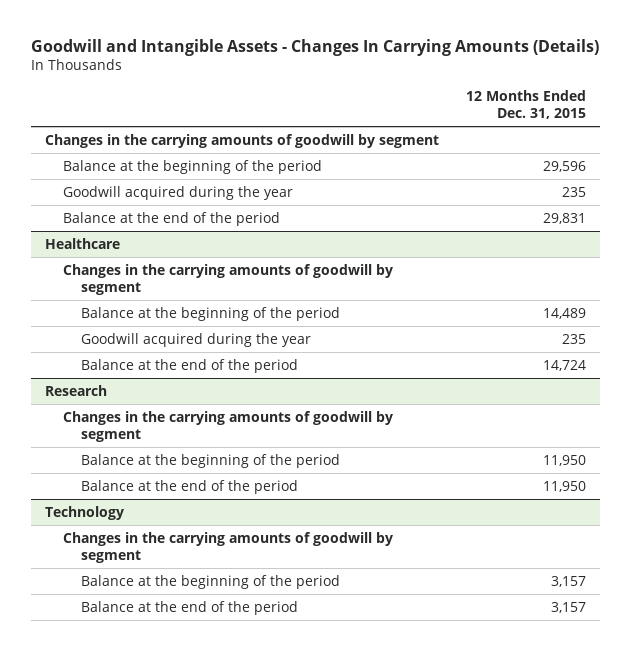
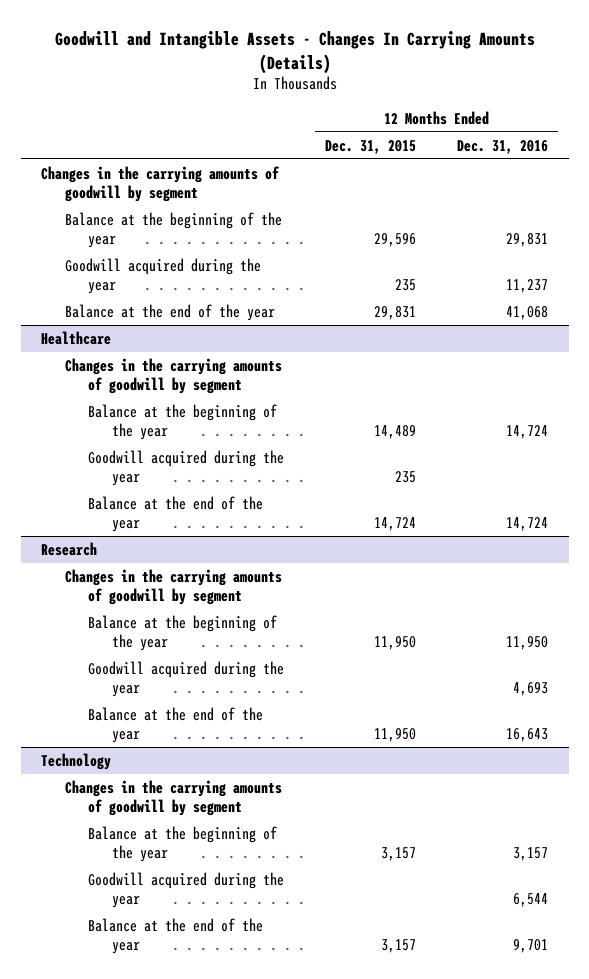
none -> [457,139,549,154] Dec. 31, 2016
[62,159,322,174] Balance at the beginning of the period -> [64,211,282,248] Balance at the beginning of the year
[62,211,280,226] Balance at the end of the period -> [64,303,275,321] Balance at the end of the year
[80,306,340,321] Balance at the beginning of the period -> [88,403,278,440] Balance at the beginning of the year
[80,358,298,373] Balance at the end of the period -> [88,495,264,532] Balance at the end of the year
[80,453,340,468] Balance at the beginning of the period -> [88,614,278,651] Balance at the beginning of the year
none -> [88,660,285,697] Goodwill acquired during the year
[80,479,298,494] Balance at the end of the period -> [88,706,264,743] Balance at the end of the year
[80,574,340,589] Balance at the beginning of the period -> [88,825,278,862] Balance at the beginning of the year
none -> [88,871,285,908] Goodwill acquired during the year
[80,600,298,615] Balance at the end of the period -> [88,917,264,954] Balance at the end of the year

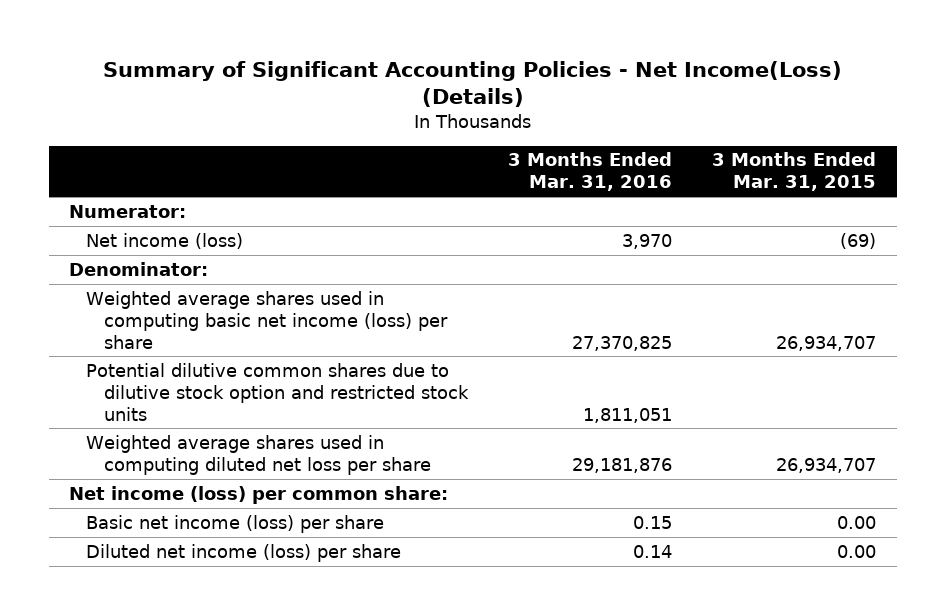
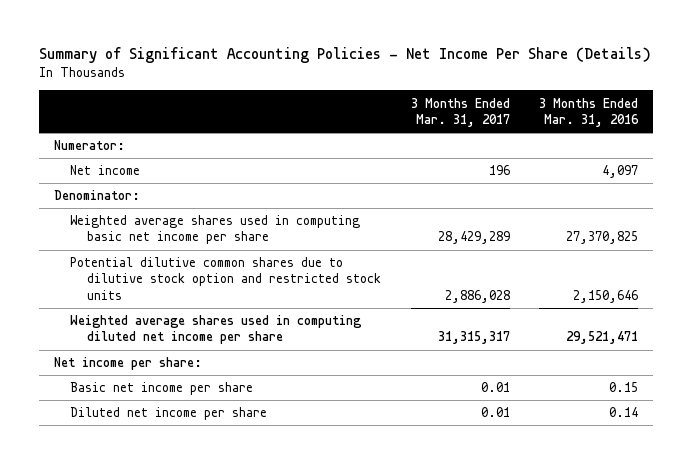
[102,60,842,108] Summary of Significant Accounting Policies - Net Income(Loss) (Details) -> [38,47,651,64] Summary of Significant Accounting Policies - Net Income Per Share (Details)
[712,152,877,192] 3 Months Ended Mar. 31, 2015 -> none
none -> [410,97,510,127] 3 Months Ended Mar. 31, 2017
[86,232,244,249] Net income (loss) -> [70,165,141,176] Net income
[621,233,672,249] 3,970 -> [601,165,638,179] 4,097
[86,290,448,349] Weighted average shares used in computing basic net income (loss) per share -> [70,215,361,245] Weighted average shares used in computing basic net income per share
[582,407,672,423] 1,811,051 -> [572,289,638,303] 2,150,646
[86,434,431,475] Weighted average shares used in computing diluted net loss per share -> [70,315,363,345] Weighted average shares used in computing diluted net income per share
[571,457,672,473] 29,181,876 -> [565,331,638,345] 29,521,471
[69,485,449,504] Net income (loss) per common share: -> [53,357,202,371] Net income per share:
[86,514,385,533] Basic net income (loss) per share -> [70,382,254,396] Basic net income per share
[86,543,402,562] Diluted net income (loss) per share -> [70,407,268,421] Diluted net income per share

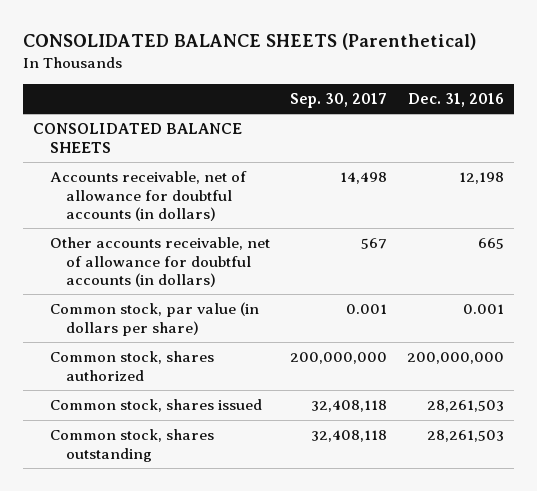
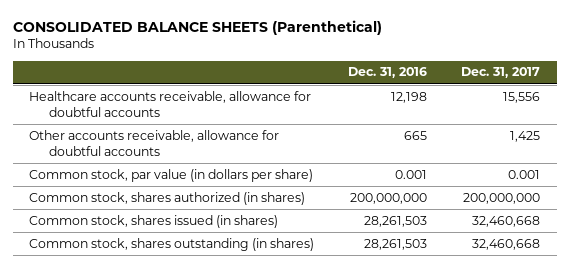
[289,92,387,108] Sep. 30, 2017 -> none
none -> [460,67,540,79] Dec. 31, 2017
[32,123,242,153] CONSOLIDATED BALANCE SHEETS -> none
[49,171,247,221] Accounts receivable, net of allowance for doubtful accounts (in dollars) -> [29,90,312,117] Healthcare accounts receivable, allowance for doubtful accounts
[49,237,270,287] Other accounts receivable, net of allowance for doubtful accounts (in dollars) -> [29,129,280,156] Other accounts receivable, allowance for doubtful accounts
[49,351,214,381] Common stock, shares authorized -> [29,191,306,205] Common stock, shares authorized (in shares)
[49,399,262,413] Common stock, shares issued -> [29,214,279,228] Common stock, shares issued (in shares)
[49,429,214,462] Common stock, shares outstanding -> [29,237,315,251] Common stock, shares outstanding (in shares)

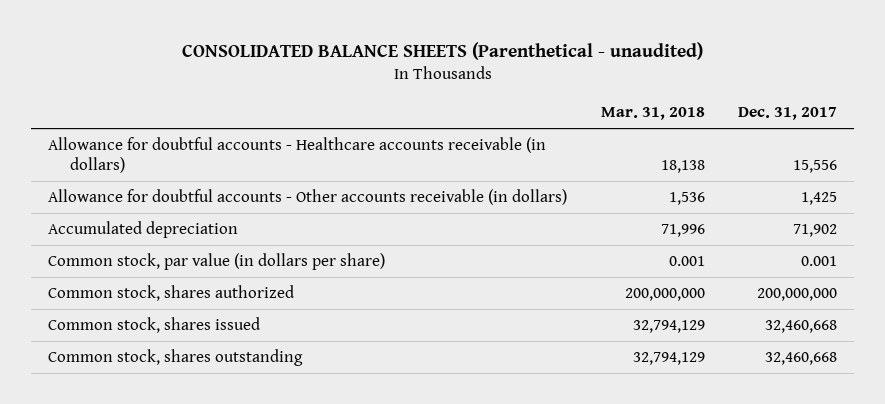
[12,19,382,35] CONSOLIDATED BALANCE SHEETS (Parenthetical) -> [181,41,703,60] CONSOLIDATED BALANCE SHEETS (Parenthetical - unaudited)
[348,67,428,79] Dec. 31, 2016 -> none
none -> [600,107,705,121] Mar. 31, 2018
[29,90,312,117] Healthcare accounts receivable, allowance for doubtful accounts -> [47,137,546,174] Allowance for doubtful accounts - Healthcare accounts receivable (in dollars)
[29,129,280,156] Other accounts receivable, allowance for doubtful accounts -> [47,189,567,206] Allowance for doubtful accounts - Other accounts receivable (in dollars)
none -> [47,221,238,239] Accumulated depreciation
[29,191,306,205] Common stock, shares authorized (in shares) -> [47,285,294,302] Common stock, shares authorized
[29,214,279,228] Common stock, shares issued (in shares) -> [47,317,260,334] Common stock, shares issued
[29,237,315,251] Common stock, shares outstanding (in shares) -> [47,349,303,367] Common stock, shares outstanding

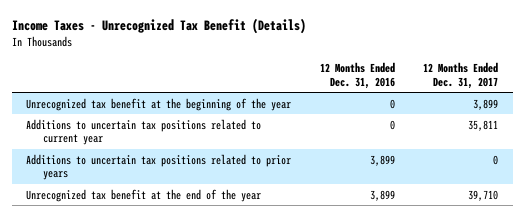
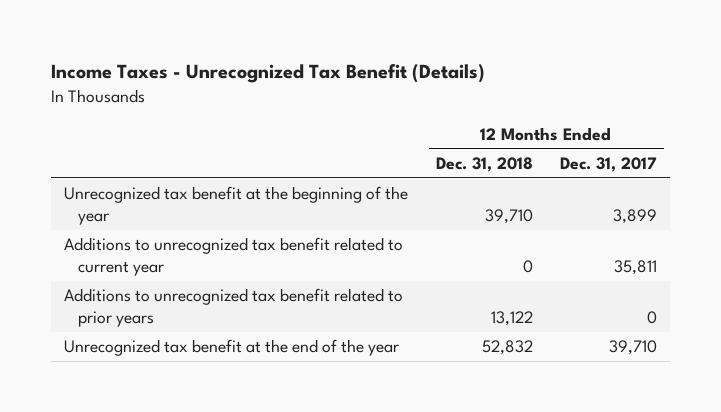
[319,61,395,89] 12 Months Ended Dec. 31, 2016 -> none
none -> [435,156,533,172] Dec. 31, 2018
[26,118,262,146] Additions to uncertain tax positions related to current year -> [64,237,404,276] Additions to unrecognized tax benefit related to current year
[26,153,292,181] Additions to uncertain tax positions related to prior years -> [64,288,404,327] Additions to unrecognized tax benefit related to prior years

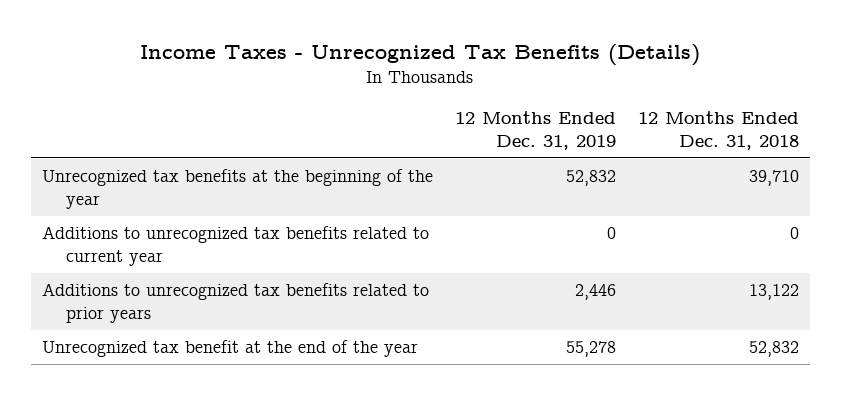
[50,64,485,84] Income Taxes - Unrecognized Tax Benefit (Details) -> [140,43,701,66] Income Taxes - Unrecognized Tax Benefits (Details)
[559,156,657,172] Dec. 31, 2017 -> none
none -> [454,111,616,150] 12 Months Ended Dec. 31, 2019
[64,186,409,225] Unrecognized tax benefit at the beginning of the year -> [41,169,433,210] Unrecognized tax benefits at the beginning of the year
[64,237,404,276] Additions to unrecognized tax benefit related to current year -> [41,226,429,267] Additions to unrecognized tax benefits related to current year
[64,288,404,327] Additions to unrecognized tax benefit related to prior years -> [41,283,429,324] Additions to unrecognized tax benefits related to prior years

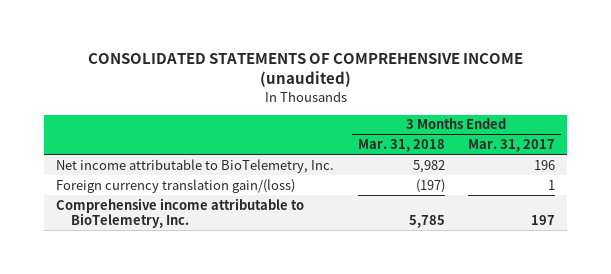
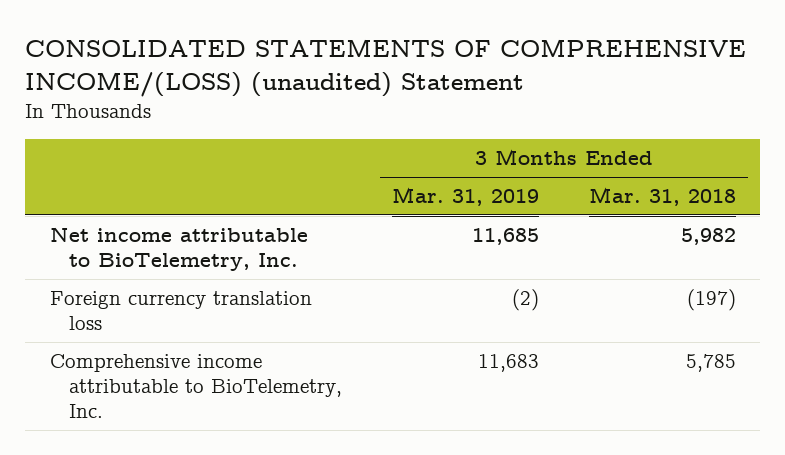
[87,53,523,88] CONSOLIDATED STATEMENTS OF COMPREHENSIVE INCOME (unaudited) -> [24,39,746,97] CONSOLIDATED STATEMENTS OF COMPREHENSIVE INCOME/(LOSS) (unaudited) Statement
[468,139,556,153] Mar. 31, 2017 -> none
none -> [392,187,540,207] Mar. 31, 2019
[55,178,295,193] Foreign currency translation gain/(loss) -> [49,291,312,331] Foreign currency translation loss

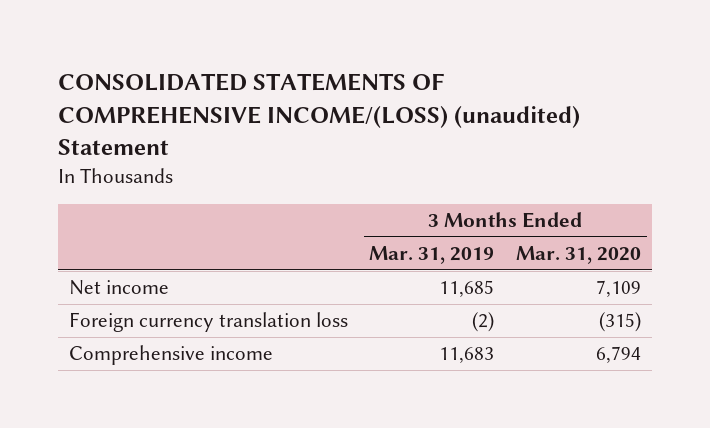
[588,187,736,207] Mar. 31, 2018 -> none
none -> [516,246,642,265] Mar. 31, 2020
[49,227,308,272] Net income attributable to BioTelemetry, Inc. -> [68,280,169,296] Net income
[49,354,343,419] Comprehensive income attributable to BioTelemetry, Inc. -> [68,345,273,366] Comprehensive income

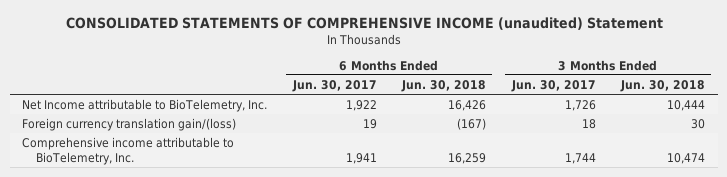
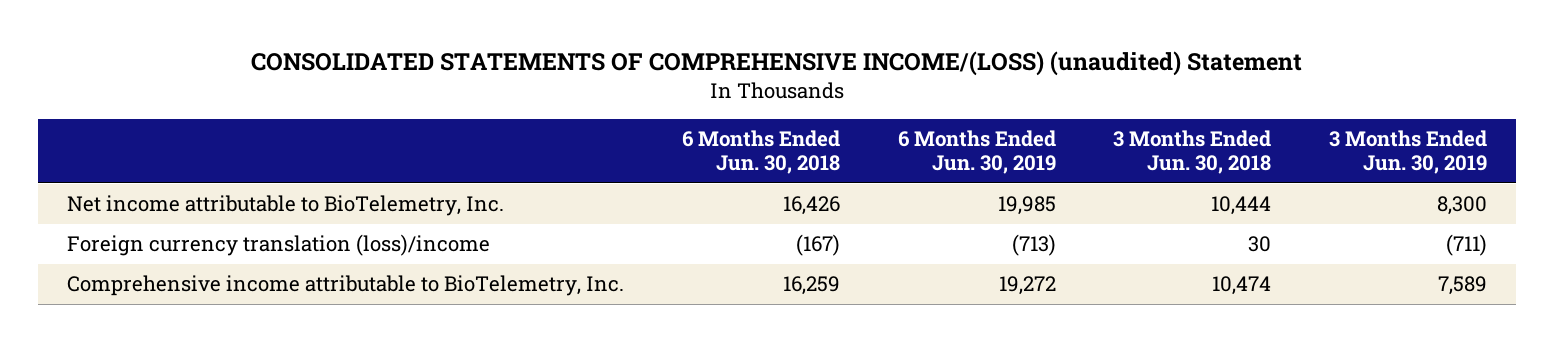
[65,16,663,30] CONSOLIDATED STATEMENTS OF COMPREHENSIVE INCOME (unaudited) Statement -> [251,51,1303,77] CONSOLIDATED STATEMENTS OF COMPREHENSIVE INCOME/(LOSS) (unaudited) Statement
[291,79,377,92] Jun. 30, 2017 -> none
[510,79,596,92] Jun. 30, 2017 -> none
none -> [897,129,1056,175] 6 Months Ended Jun. 30, 2019
none -> [1329,129,1488,175] 3 Months Ended Jun. 30, 2019
[22,98,268,112] Net Income attributable to BioTelemetry, Inc. -> [67,195,505,217] Net income attributable to BioTelemetry, Inc.
[22,117,237,131] Foreign currency translation gain/(loss) -> [67,234,491,257] Foreign currency translation (loss)/income

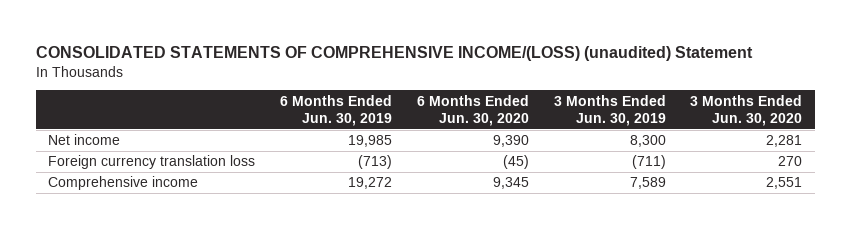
[681,129,840,175] 6 Months Ended Jun. 30, 2018 -> none
[1113,129,1272,175] 3 Months Ended Jun. 30, 2018 -> none
none -> [416,94,529,126] 6 Months Ended Jun. 30, 2020
none -> [690,94,803,126] 3 Months Ended Jun. 30, 2020
[67,195,505,217] Net income attributable to BioTelemetry, Inc. -> [48,134,121,146] Net income
[67,234,491,257] Foreign currency translation (loss)/income -> [48,155,256,170] Foreign currency translation loss
[67,275,625,297] Comprehensive income attributable to BioTelemetry, Inc. -> [48,176,199,191] Comprehensive income

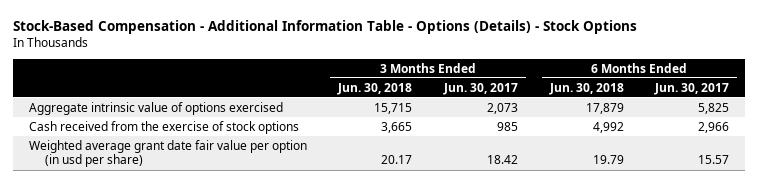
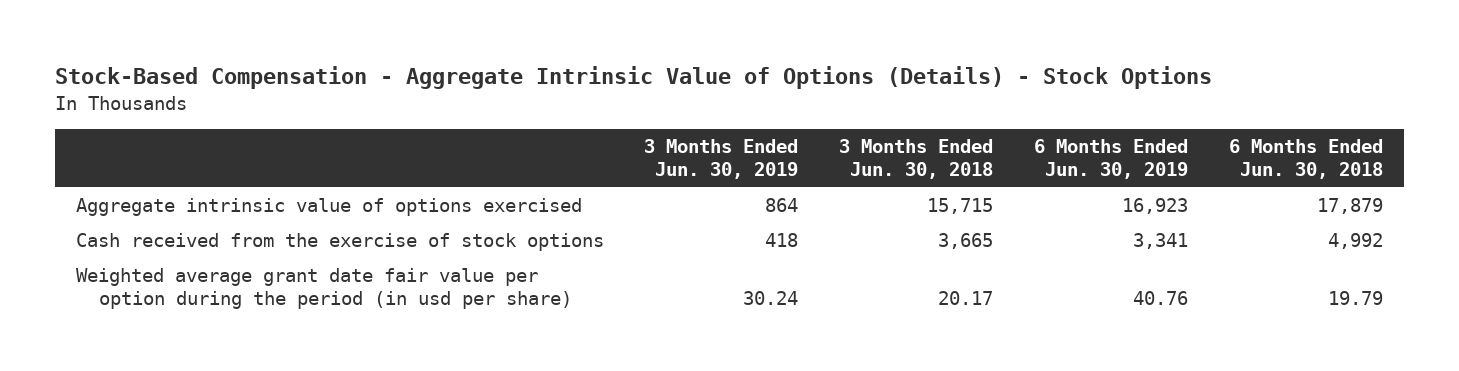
[12,20,637,35] Stock-Based Compensation - Additional Information Table - Options (Details) - Stock Options -> [55,66,1213,90] Stock-Based Compensation - Aggregate Intrinsic Value of Options (Details) - Stock Options
[442,82,518,95] Jun. 30, 2017 -> none
[654,82,730,95] Jun. 30, 2017 -> none
none -> [644,139,799,180] 3 Months Ended Jun. 30, 2019
none -> [1034,139,1189,180] 6 Months Ended Jun. 30, 2019
[28,139,307,168] Weighted average grant date fair value per option (in usd per share) -> [75,268,572,310] Weighted average grant date fair value per option during the period (in usd per share)

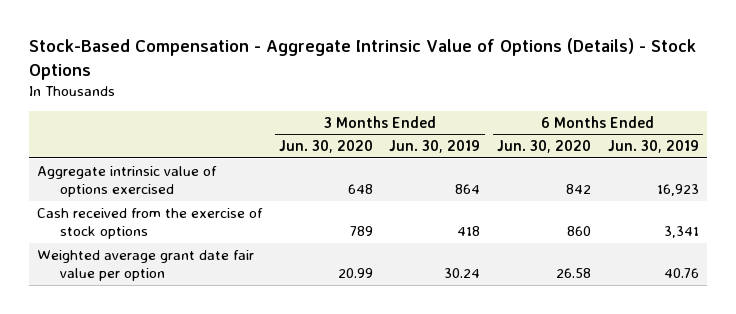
[839,139,994,180] 3 Months Ended Jun. 30, 2018 -> none
[1229,139,1384,180] 6 Months Ended Jun. 30, 2018 -> none
none -> [278,140,373,154] Jun. 30, 2020
none -> [496,140,591,154] Jun. 30, 2020
[75,268,572,310] Weighted average grant date fair value per option during the period (in usd per share) -> [37,249,255,282] Weighted average grant date fair value per option

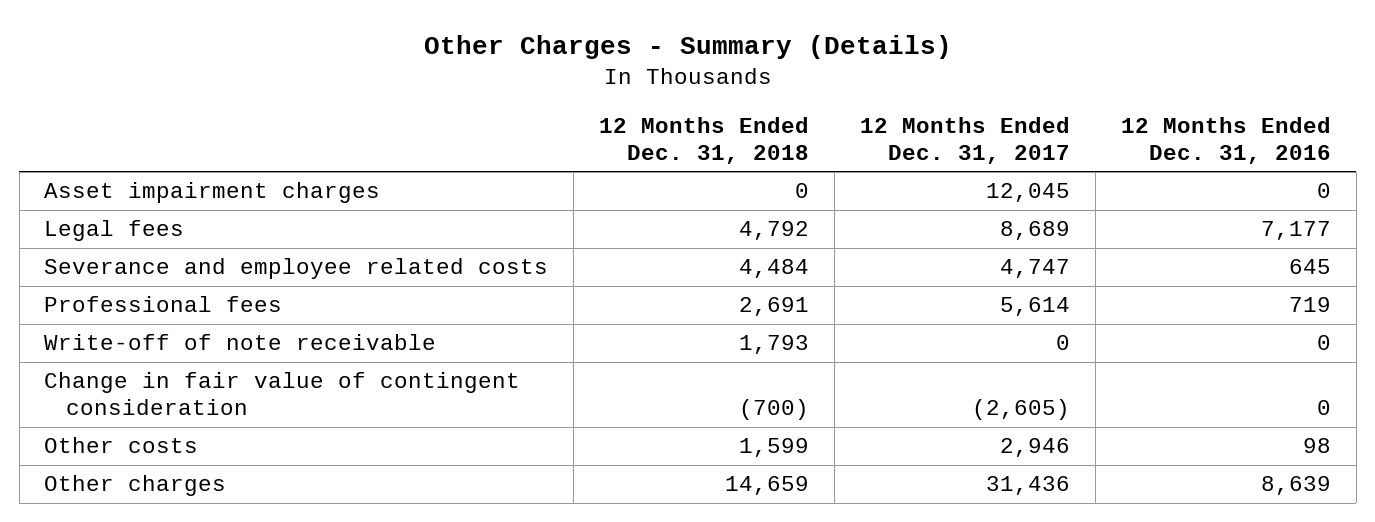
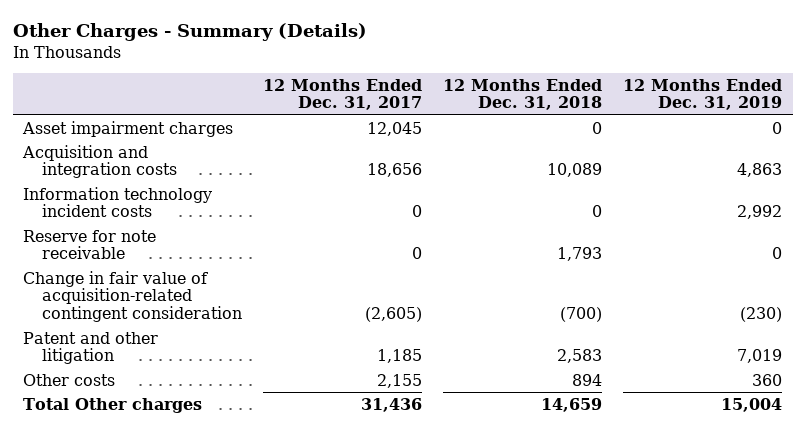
[1120,116,1331,164] 12 Months Ended Dec. 31, 2016 -> none
none -> [623,78,783,111] 12 Months Ended Dec. 31, 2019
[44,220,185,242] Legal fees -> none
[44,258,549,280] Severance and employee related costs -> none
[44,296,283,313] Professional fees -> none
none -> [22,144,178,179] Acquisition and integration costs
none -> [23,186,213,218] Information technology incident costs
[44,334,437,351] Write-off of note receivable -> [23,229,157,260] Reserve for note receivable
[44,372,521,416] Change in fair value of contingent consideration -> [23,270,243,323] Change in fair value of acquisition-related contingent consideration
none -> [23,331,159,365] Patent and other litigation
[739,438,810,458] 1,599 -> [572,373,603,386] 894
[1000,438,1071,458] 2,946 -> [377,373,423,388] 2,155
[44,475,227,497] Other charges -> [23,397,203,413] Total Other charges

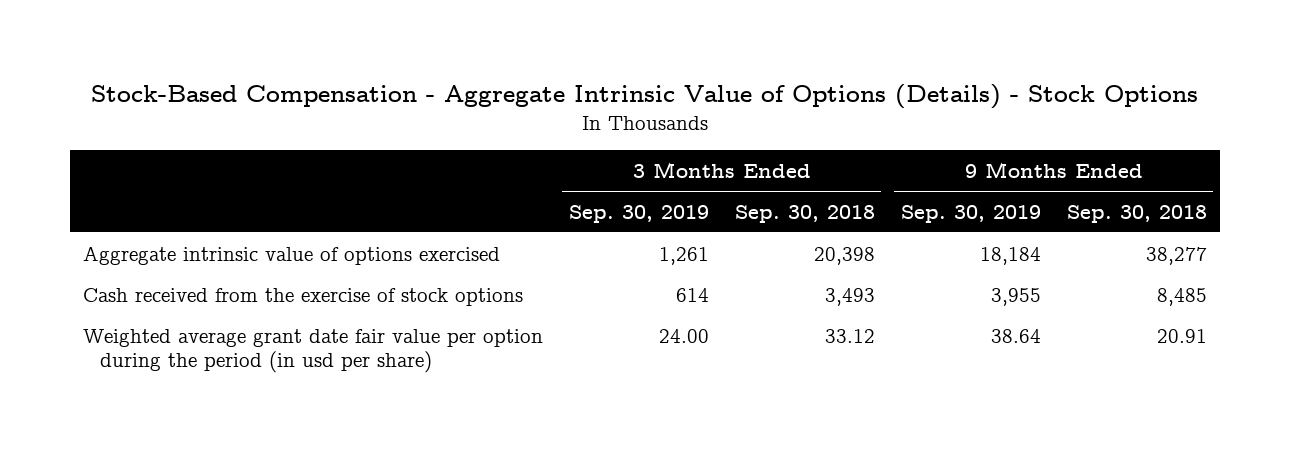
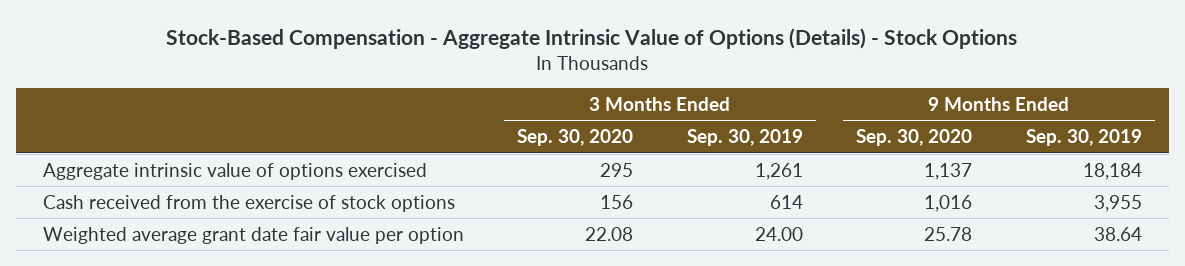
[734,204,875,223] Sep. 30, 2018 -> none
[1066,204,1207,223] Sep. 30, 2018 -> none
none -> [517,129,634,147] Sep. 30, 2020
none -> [856,129,973,147] Sep. 30, 2020
[82,328,543,373] Weighted average grant date fair value per option during the period (in usd per share) -> [43,226,465,244] Weighted average grant date fair value per option

